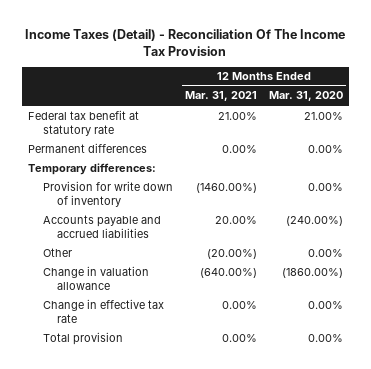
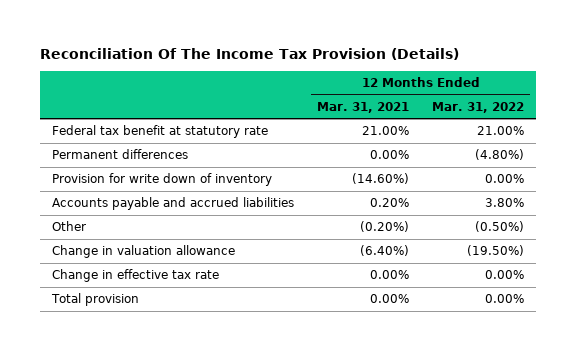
[25,28,346,56] Income Taxes (Detail) - Reconciliation Of The Income Tax Provision -> [40,47,460,60] Reconciliation Of The Income Tax Provision (Details)
[269,91,344,102] Mar. 31, 2020 -> none
none -> [432,101,525,113] Mar. 31, 2022
[27,162,156,175] Temporary differences: -> none
[195,182,257,193] (1460.00%) -> [352,173,410,185] (14.60%)
[214,215,257,224] 20.00% -> [370,198,410,208] 0.20%
[206,248,257,259] (20.00%) -> [360,221,410,233] (0.20%)
[199,267,257,278] (640.00%) -> [360,245,410,257] (6.40%)

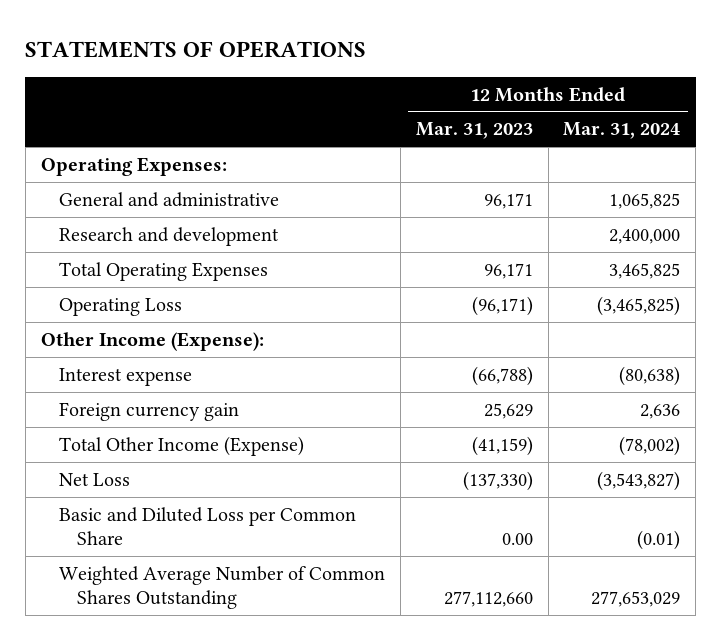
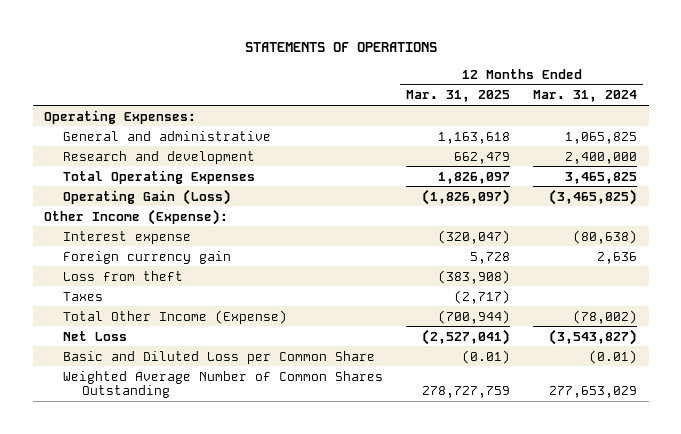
[415,122,533,140] Mar. 31, 2023 -> none
none -> [406,90,511,103] Mar. 31, 2025
[58,297,182,316] Operating Loss -> [63,188,232,205] Operating Gain (Loss)
none -> [63,270,184,281] Loss from theft
none -> [63,291,104,301] Taxes

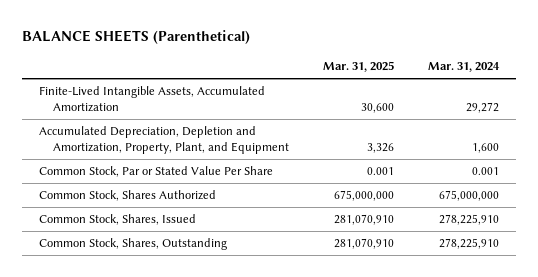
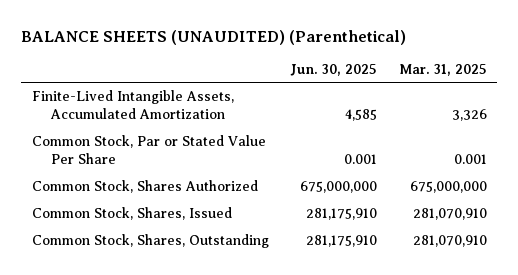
[21,30,250,45] BALANCE SHEETS (Parenthetical) -> [20,29,406,45] BALANCE SHEETS (UNAUDITED) (Parenthetical)
[428,62,501,73] Mar. 31, 2024 -> none
none -> [289,63,377,76] Jun. 30, 2025
[38,126,290,155] Accumulated Depreciation, Depletion and Amortization, Property, Plant, and Equipment -> none
[361,103,395,114] 30,600 -> [451,108,487,121] 3,326

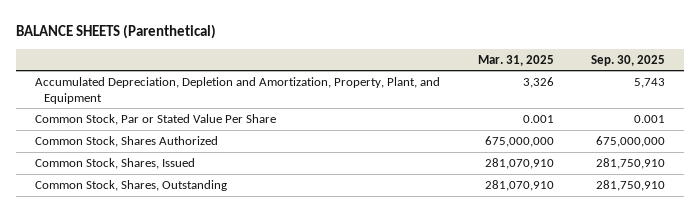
[20,29,406,45] BALANCE SHEETS (UNAUDITED) (Parenthetical) -> [16,24,217,40] BALANCE SHEETS (Parenthetical)
[289,63,377,76] Jun. 30, 2025 -> none
none -> [591,54,666,66] Sep. 30, 2025
[31,90,234,119] Finite-Lived Intangible Assets, Accumulated Amortization -> [35,76,441,104] Accumulated Depreciation, Depletion and Amortization, Property, Plant, and Equipment

